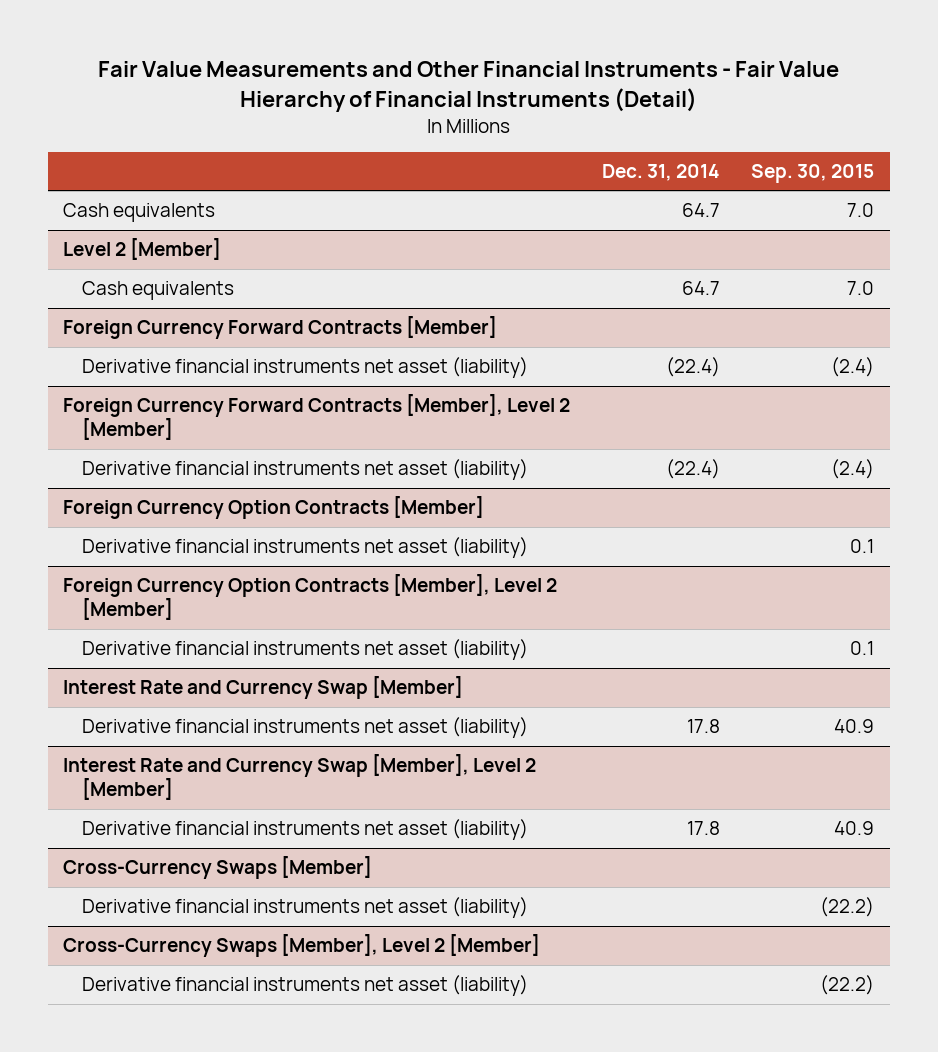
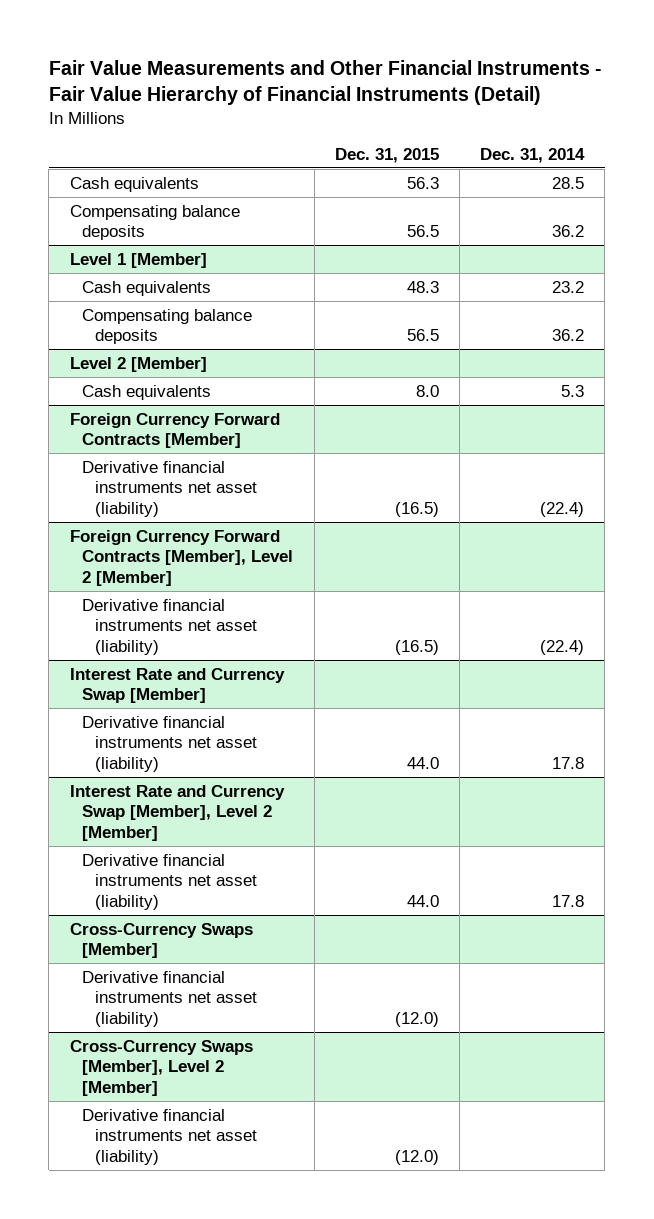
[751,164,875,184] Sep. 30, 2015 -> none
none -> [334,147,439,163] Dec. 31, 2015
[681,203,720,218] 64.7 -> [552,176,585,189] 28.5
none -> [69,204,240,241] Compensating balance deposits
none -> [69,252,207,268] Level 1 [Member]
none -> [82,280,212,296] Cash equivalents
none -> [82,308,253,345] Compensating balance deposits
[681,281,720,296] 64.7 -> [561,384,585,397] 5.3
[63,496,485,520] Foreign Currency Option Contracts [Member] -> none
[82,537,529,559] Derivative financial instruments net asset (liability) -> none
[63,574,558,621] Foreign Currency Option Contracts [Member], Level 2 [Member] -> none
[82,639,529,661] Derivative financial instruments net asset (liability) -> none

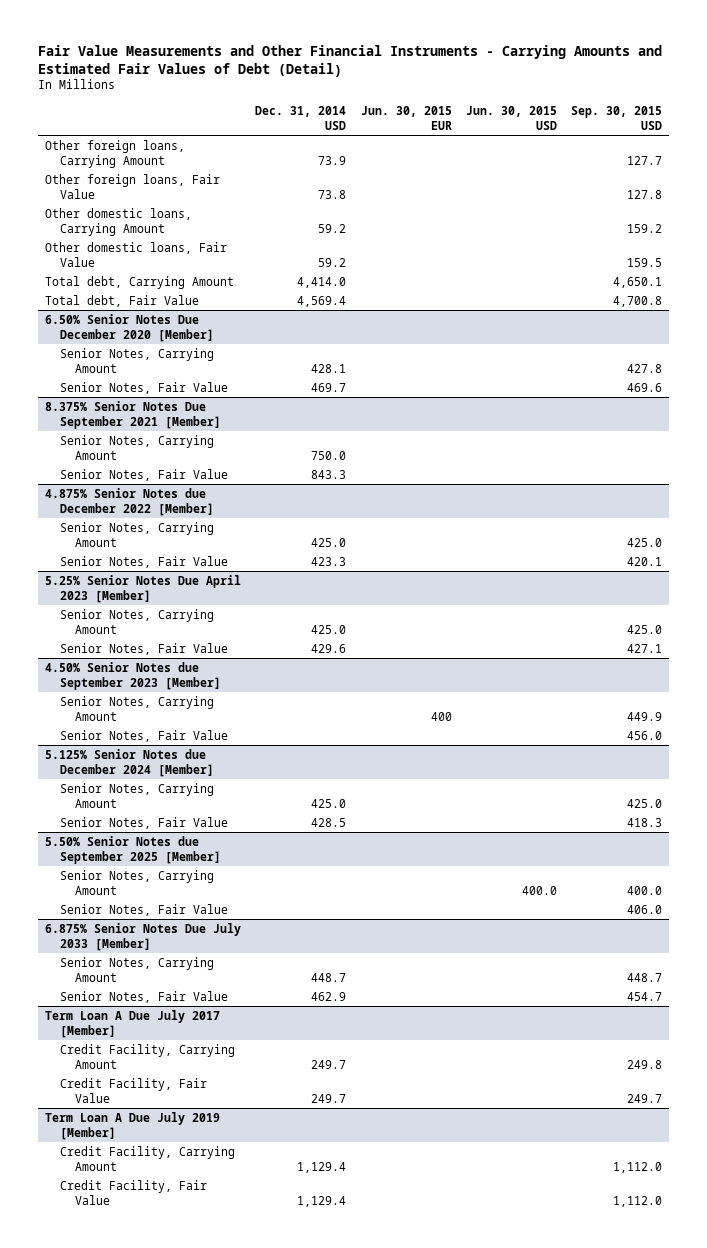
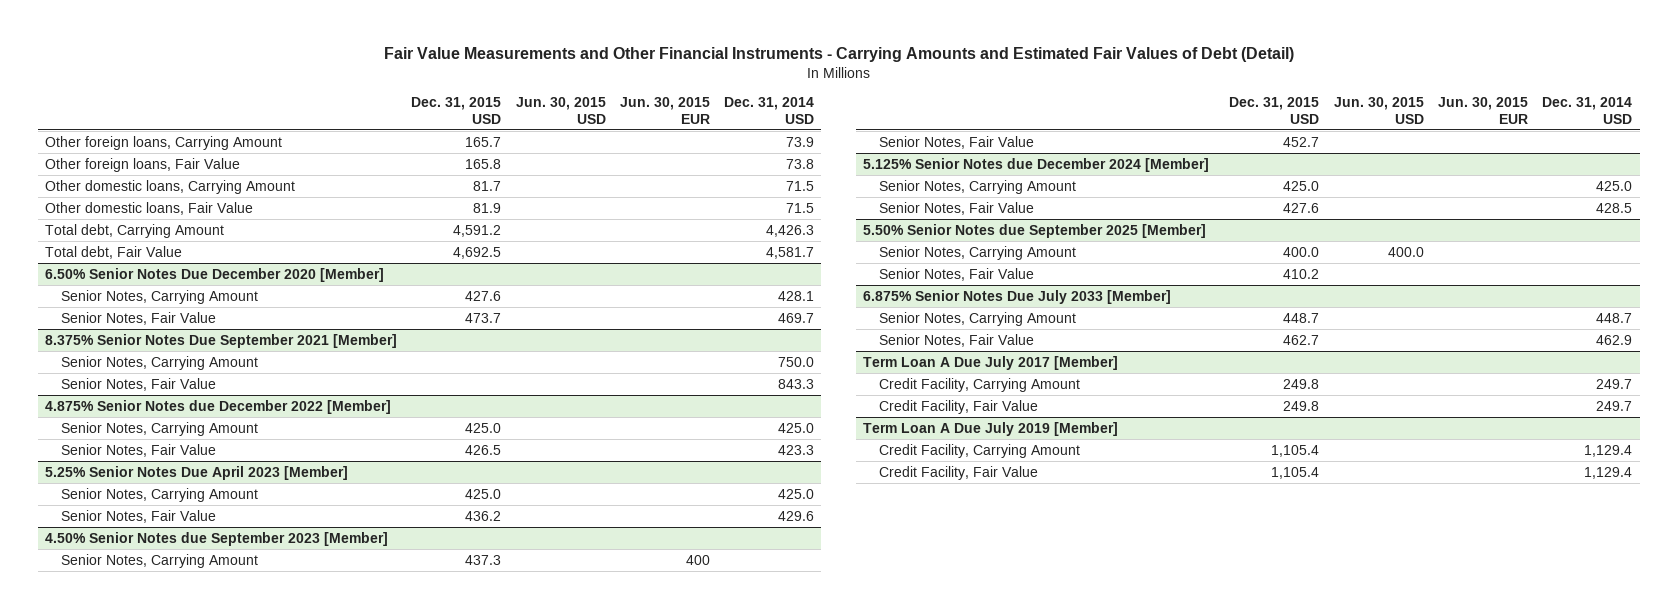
[571,105,663,130] Sep. 30, 2015 USD -> none
none -> [411,97,502,124] Dec. 31, 2015 USD
[318,223,347,233] 59.2 -> [786,180,815,191] 71.5
[318,257,347,267] 59.2 -> [786,202,815,213] 71.5
[297,276,347,288] 4,414.0 -> [766,224,815,237] 4,426.3
[297,295,347,307] 4,569.4 -> [766,246,815,259] 4,581.7

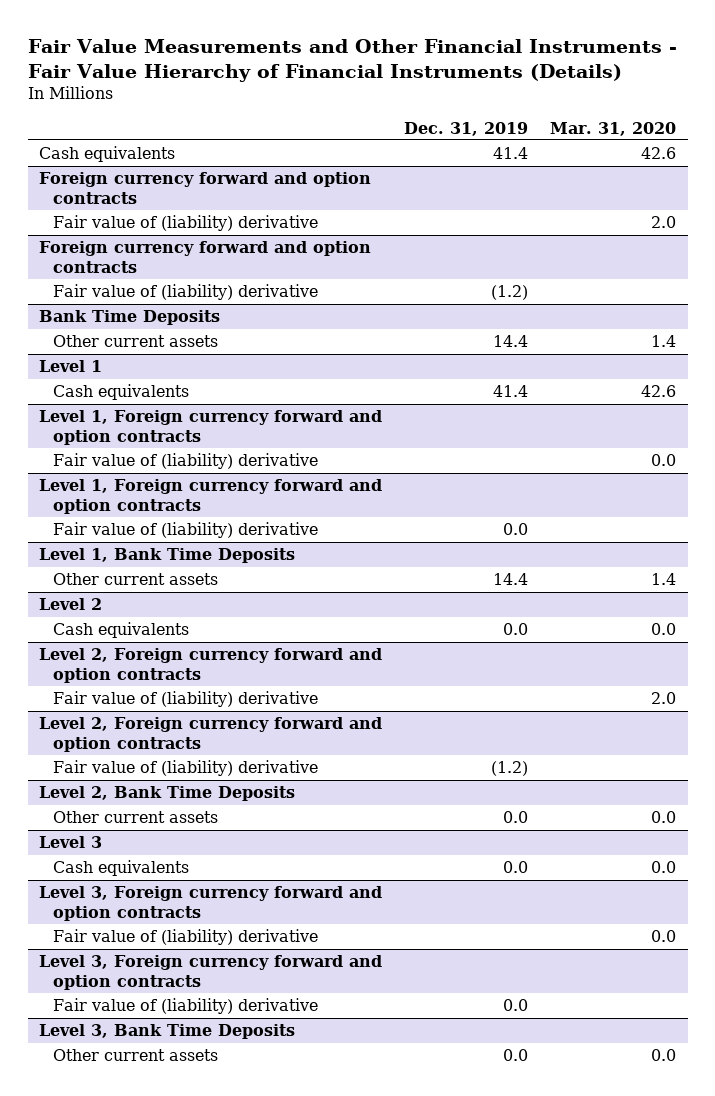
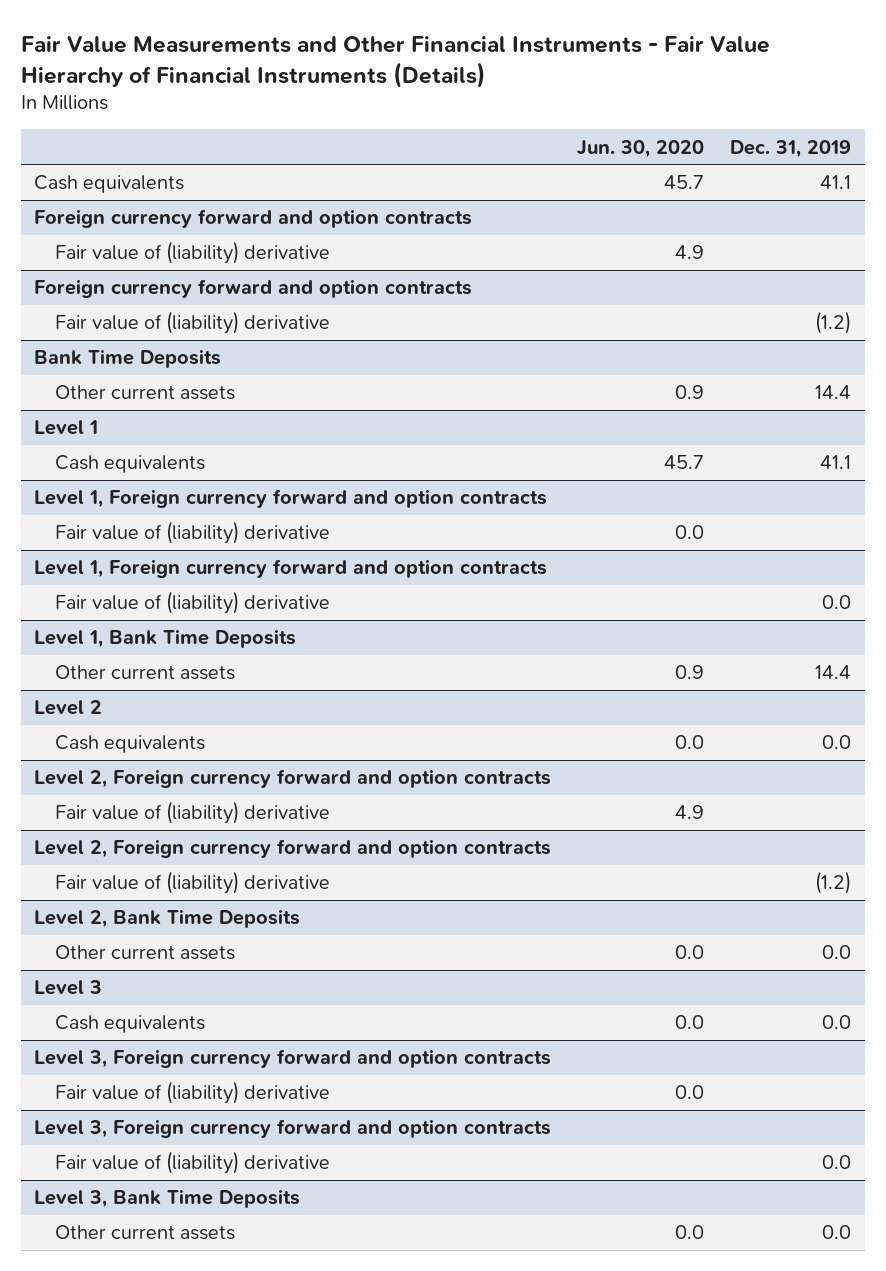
[550,121,677,136] Mar. 31, 2020 -> none
none -> [577,139,705,158] Jun. 30, 2020
[493,147,529,160] 41.4 -> [820,175,852,190] 41.1
[493,385,529,398] 41.4 -> [820,455,852,470] 41.1

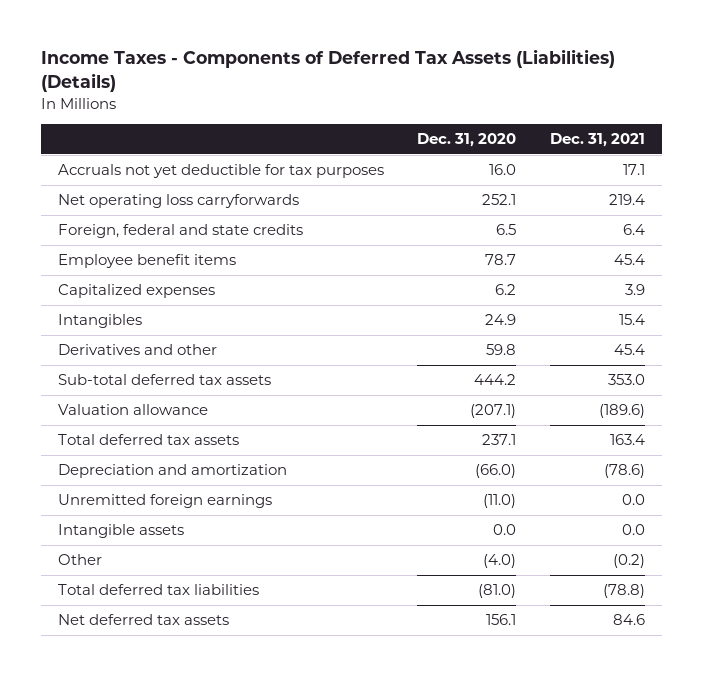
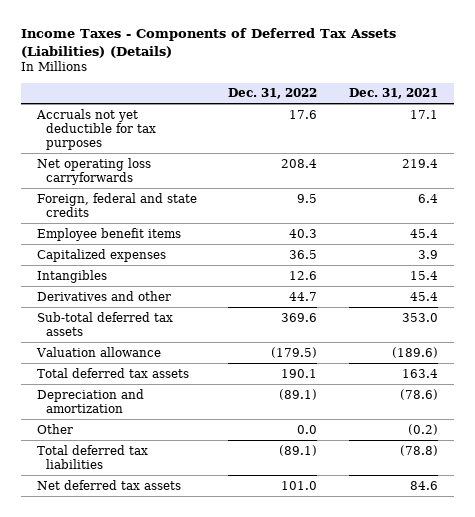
[417,133,517,148] Dec. 31, 2020 -> none
none -> [228,88,318,100] Dec. 31, 2022
[57,494,272,509] Unremitted foreign earnings -> none
[57,524,184,539] Intangible assets -> none

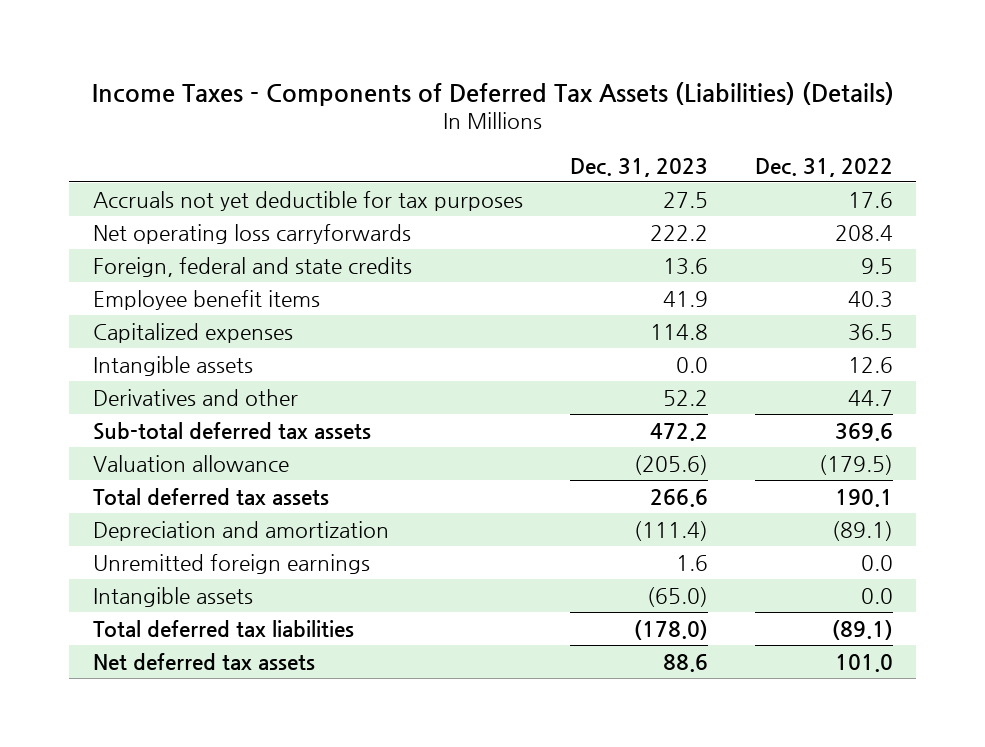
[348,88,438,100] Dec. 31, 2021 -> none
none -> [569,157,708,177] Dec. 31, 2023
[36,269,107,283] Intangibles -> [92,355,253,376] Intangible assets
[36,423,73,434] Other -> none
none -> [92,553,370,574] Unremitted foreign earnings
none -> [92,586,253,607] Intangible assets

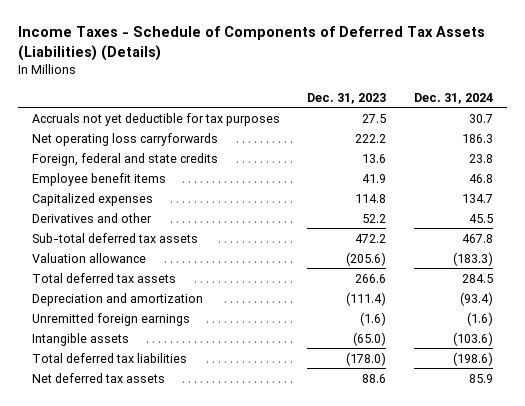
[91,81,894,106] Income Taxes - Components of Deferred Tax Assets (Liabilities) (Details) -> [17,26,485,62] Income Taxes - Schedule of Components of Deferred Tax Assets (Liabilities) (Details)
[754,157,893,177] Dec. 31, 2022 -> none
none -> [414,92,494,104] Dec. 31, 2024
[92,355,253,376] Intangible assets -> none
[675,554,708,571] 1.6 -> [360,311,387,326] (1.6)

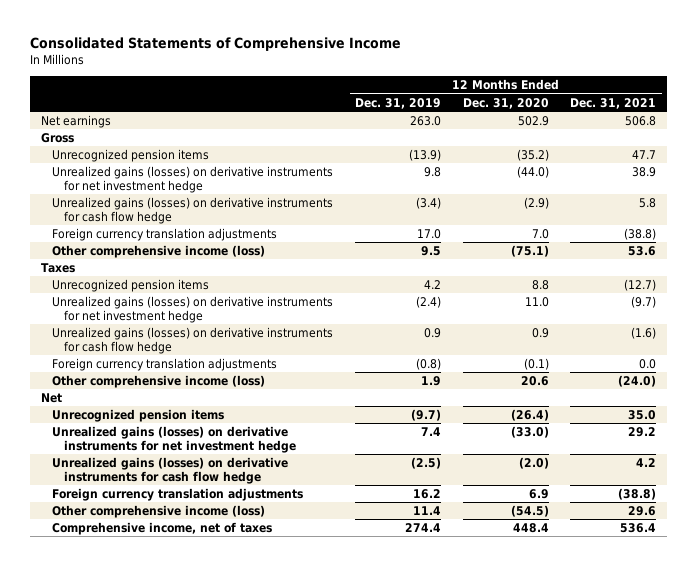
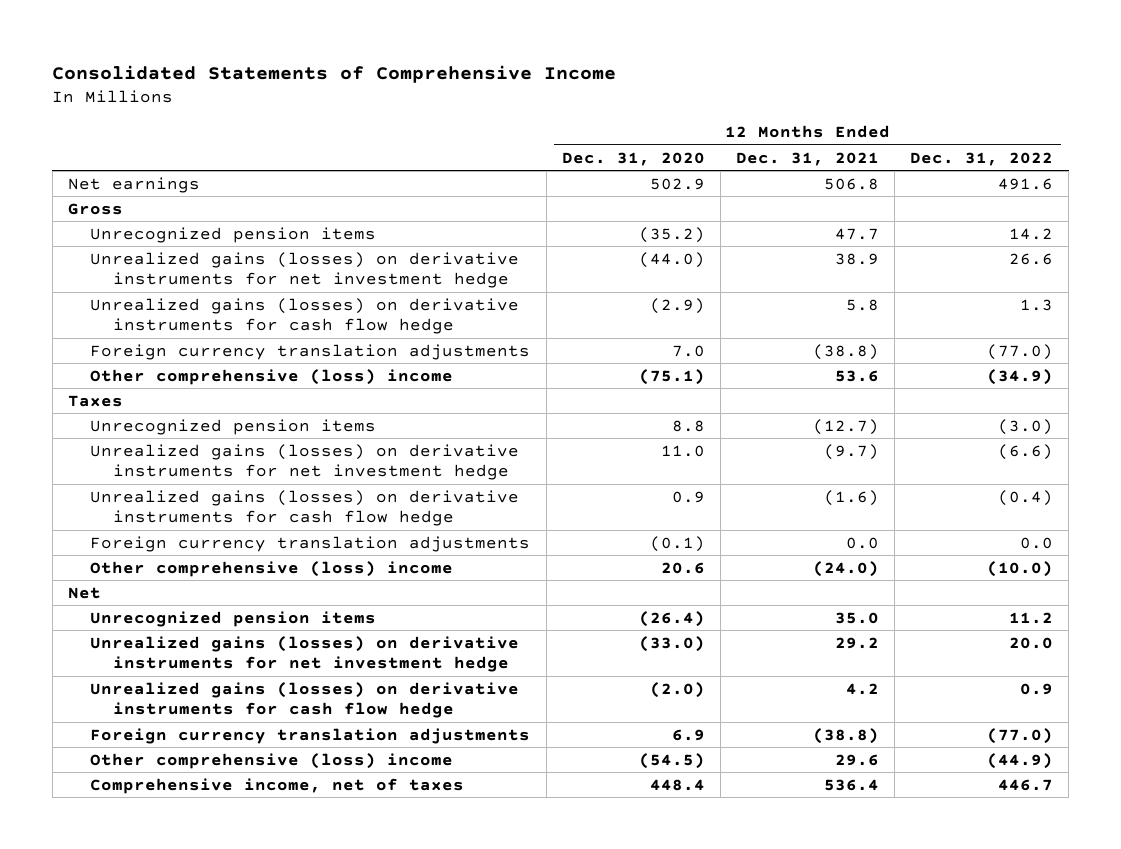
[355,97,442,109] Dec. 31, 2019 -> none
none -> [910,151,1054,166] Dec. 31, 2022
[52,245,266,259] Other comprehensive income (loss) -> [90,368,454,385] Other comprehensive (loss) income
[52,375,266,389] Other comprehensive income (loss) -> [90,560,454,577] Other comprehensive (loss) income
[52,505,266,519] Other comprehensive income (loss) -> [90,752,454,769] Other comprehensive (loss) income

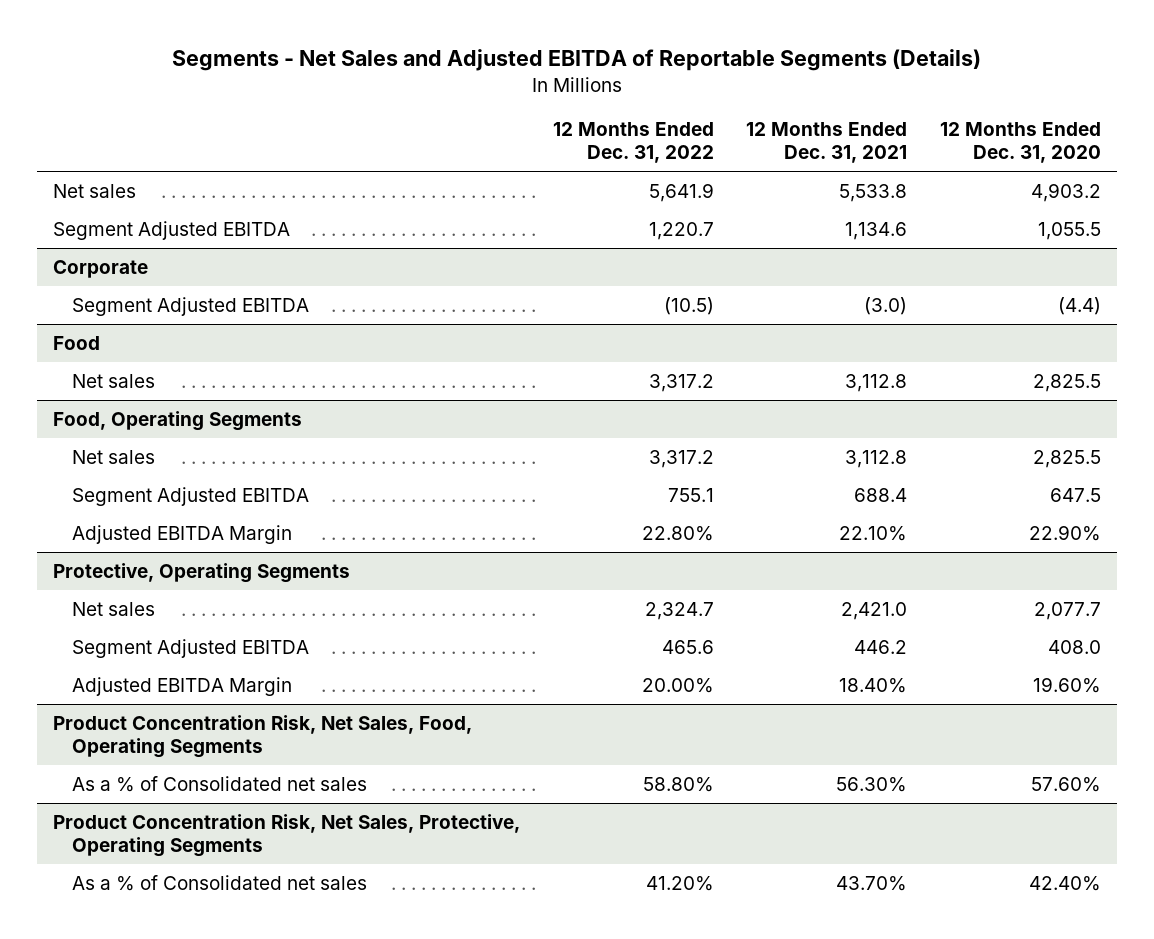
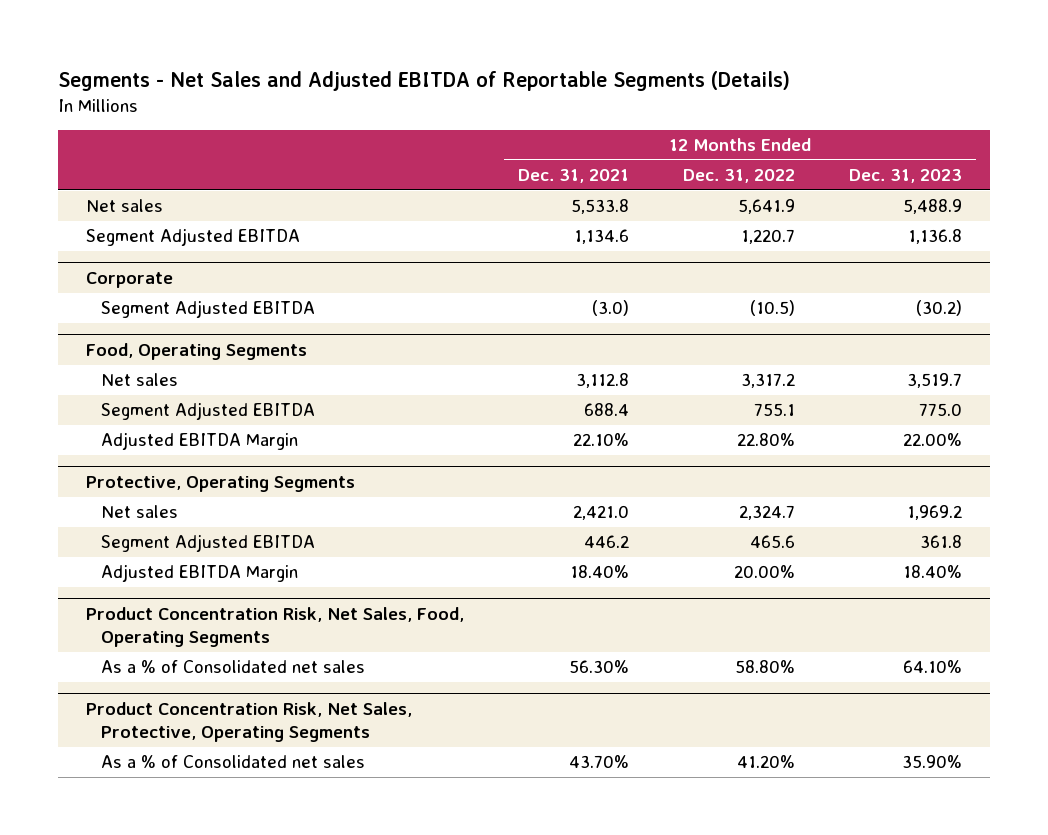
[939,122,1101,164] 12 Months Ended Dec. 31, 2020 -> none
none -> [849,169,963,184] Dec. 31, 2023
[53,335,101,350] Food -> none
[72,373,156,388] Net sales -> none

